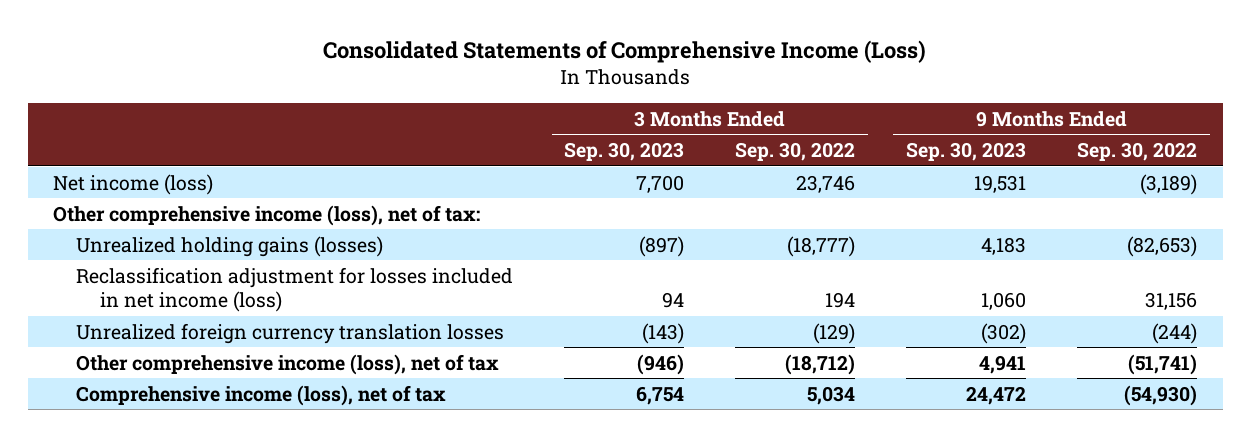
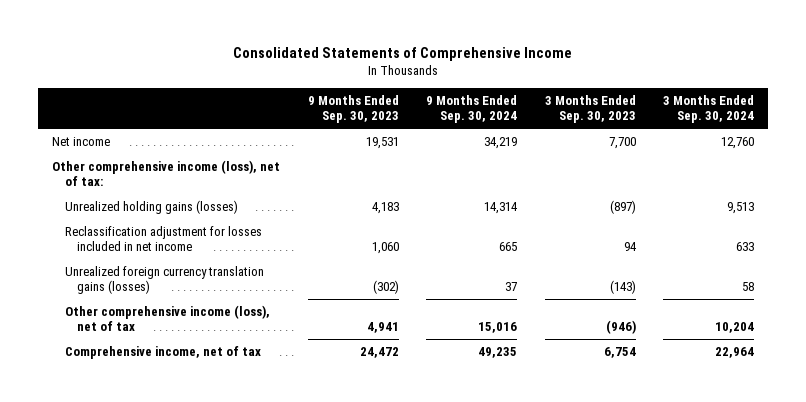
[323,39,927,63] Consolidated Statements of Comprehensive Income (Loss) -> [233,47,573,62] Consolidated Statements of Comprehensive Income
[735,141,856,161] Sep. 30, 2022 -> none
[1077,141,1198,161] Sep. 30, 2022 -> none
none -> [426,94,518,124] 9 Months Ended Sep. 30, 2024
none -> [663,94,755,124] 3 Months Ended Sep. 30, 2024
[53,173,214,195] Net income (loss) -> [51,136,110,146] Net income
[76,266,514,313] Reclassification adjustment for losses included in net income (loss) -> [64,225,262,252] Reclassification adjustment for losses included in net income
[76,322,505,344] Unrealized foreign currency translation losses -> [64,265,264,295] Unrealized foreign currency translation gains (losses)
[76,384,447,406] Comprehensive income (loss), net of tax -> [64,345,261,359] Comprehensive income, net of tax

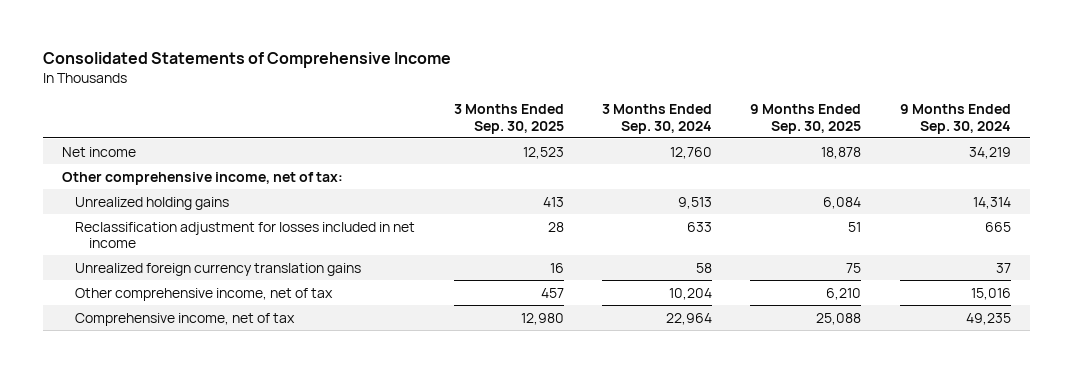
[307,94,399,124] 9 Months Ended Sep. 30, 2023 -> none
[544,94,636,124] 3 Months Ended Sep. 30, 2023 -> none
none -> [453,104,564,134] 3 Months Ended Sep. 30, 2025
none -> [750,104,862,134] 9 Months Ended Sep. 30, 2025
[51,159,280,187] Other comprehensive income (loss), net of tax: -> [62,171,344,185] Other comprehensive income, net of tax:
[64,199,238,214] Unrealized holding gains (losses) -> [75,196,230,210] Unrealized holding gains
[64,265,264,295] Unrealized foreign currency translation gains (losses) -> [75,262,362,276] Unrealized foreign currency translation gains
[64,304,270,332] Other comprehensive income (loss), net of tax -> [75,287,334,301] Other comprehensive income, net of tax

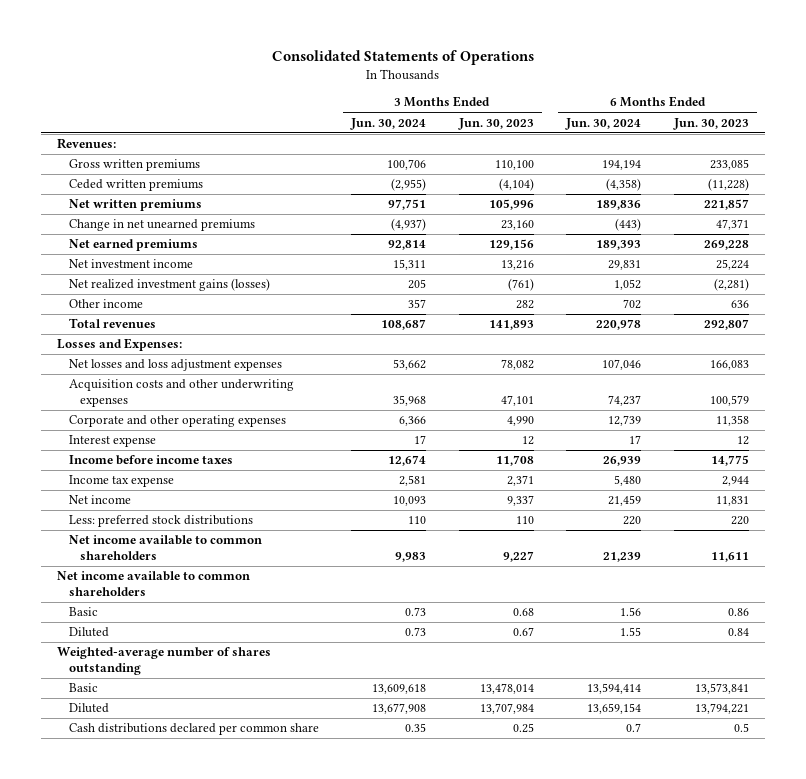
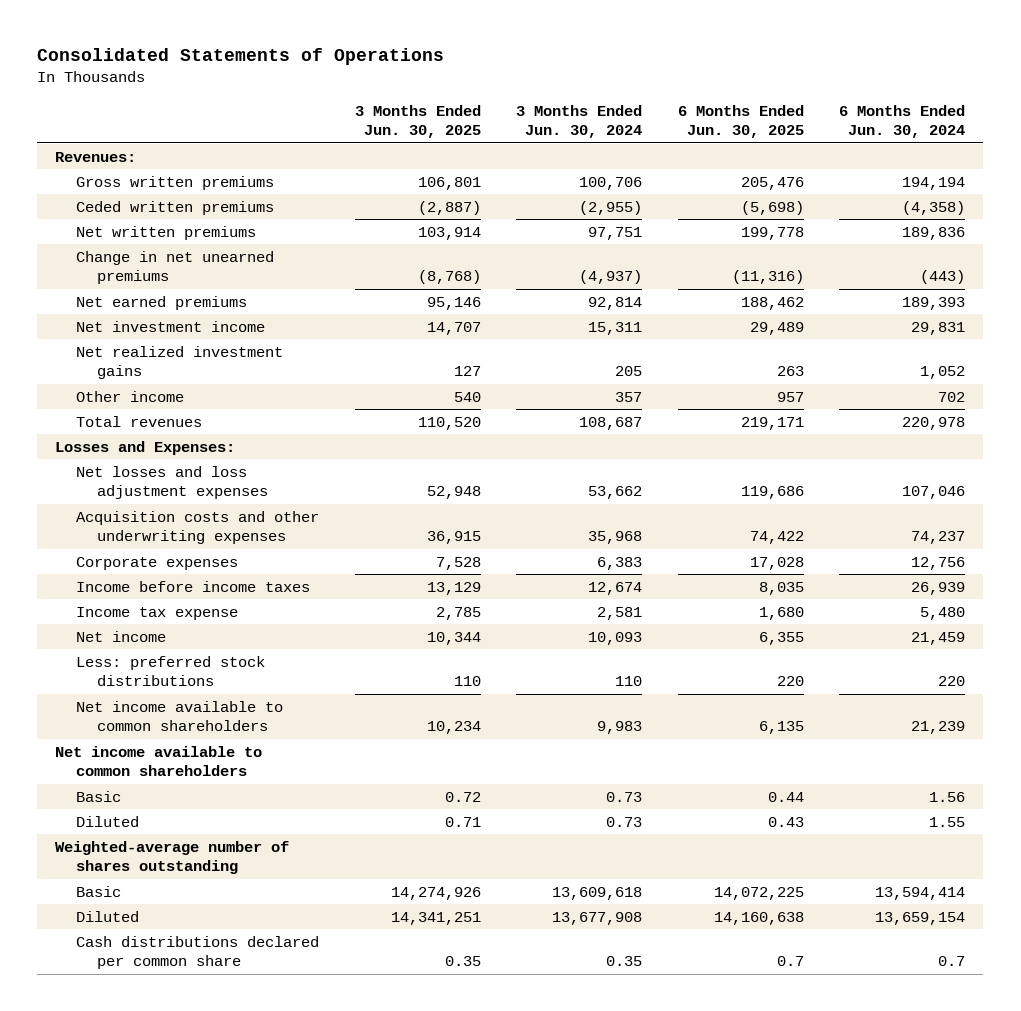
[457,117,534,130] Jun. 30, 2023 -> none
[672,117,749,130] Jun. 30, 2023 -> none
none -> [354,104,481,139] 3 Months Ended Jun. 30, 2025
none -> [677,104,804,139] 6 Months Ended Jun. 30, 2025
[68,278,270,292] Net realized investment gains (losses) -> [76,345,284,380] Net realized investment gains
[68,415,286,428] Corporate and other operating expenses -> none
[68,435,156,448] Interest expense -> none
none -> [76,556,239,570] Corporate expenses

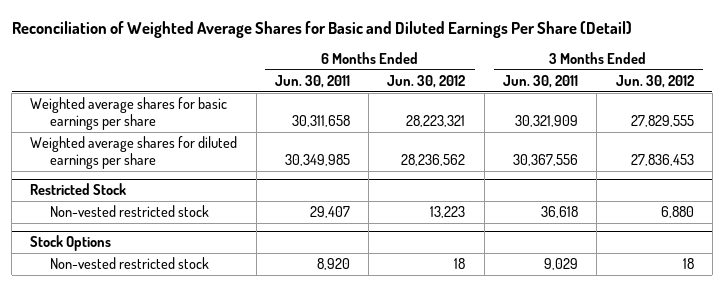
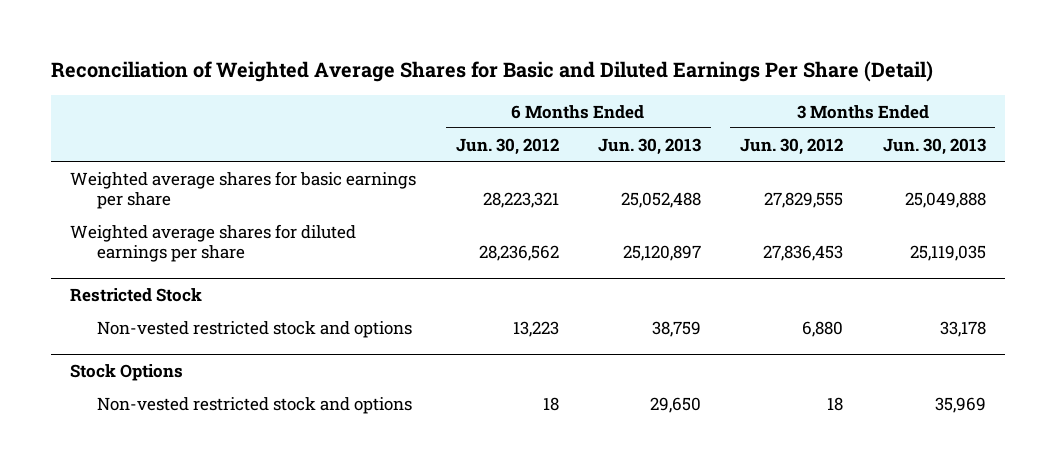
[274,74,350,88] Jun. 30, 2011 -> none
[502,74,578,88] Jun. 30, 2011 -> none
none -> [597,137,701,155] Jun. 30, 2013
none -> [882,137,986,155] Jun. 30, 2013
[49,205,209,218] Non-vested restricted stock -> [97,320,413,338] Non-vested restricted stock and options
[49,257,209,270] Non-vested restricted stock -> [97,396,413,414] Non-vested restricted stock and options

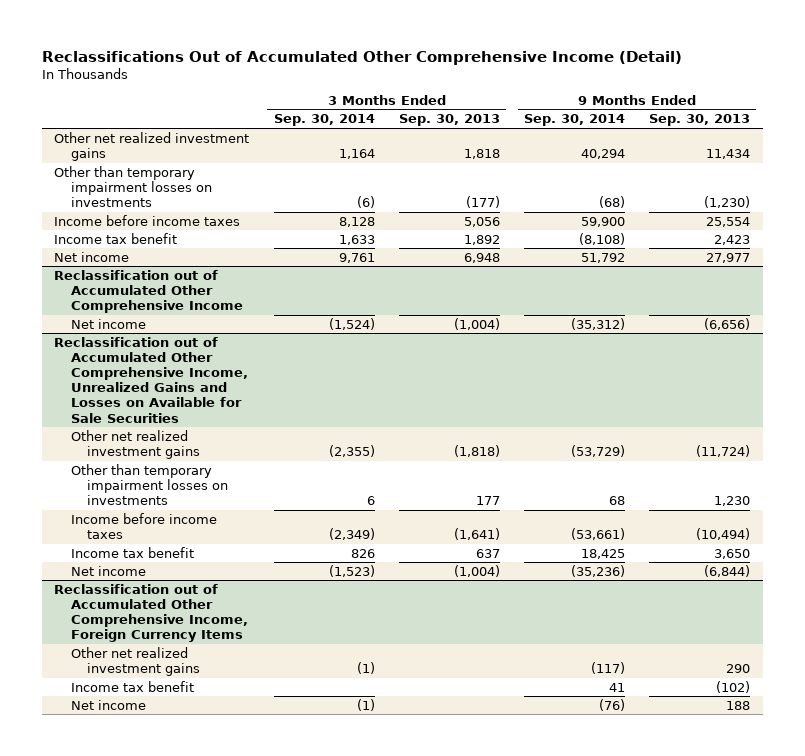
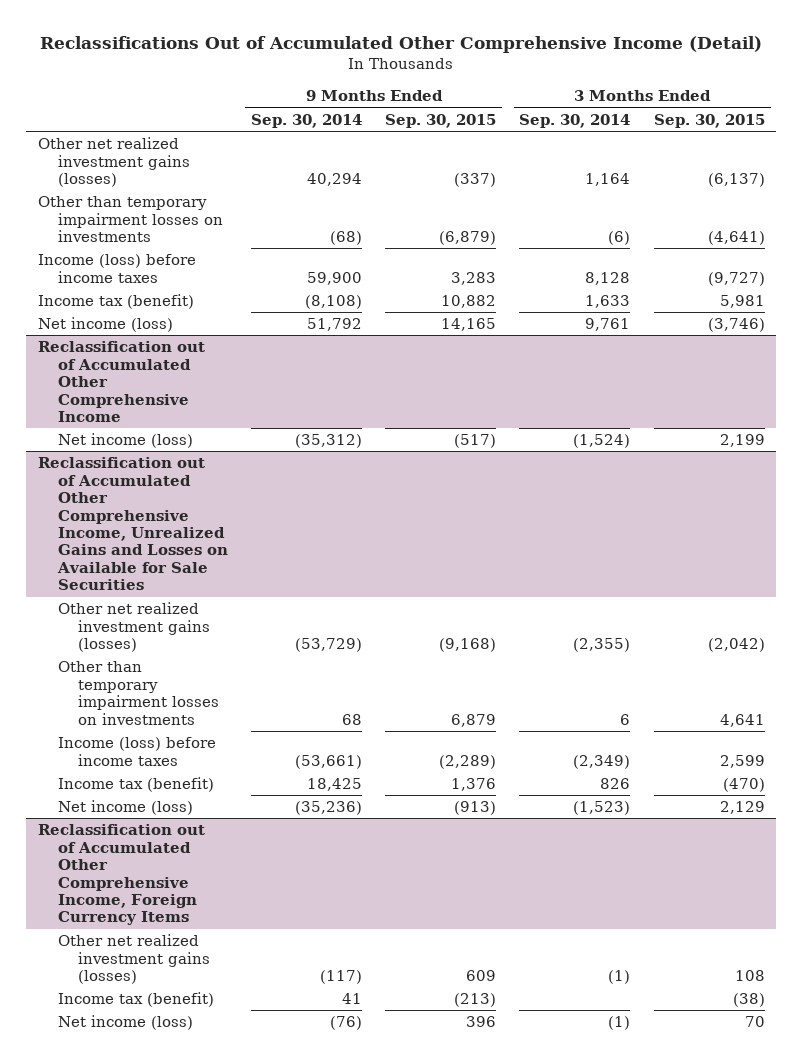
[398,114,500,127] Sep. 30, 2013 -> none
[649,114,751,127] Sep. 30, 2013 -> none
none -> [385,113,497,128] Sep. 30, 2015
none -> [653,113,765,128] Sep. 30, 2015
[54,131,250,161] Other net realized investment gains -> [37,137,190,188] Other net realized investment gains (losses)
[54,214,241,226] Income before income taxes -> [37,254,196,283] Income (loss) before income taxes
[54,232,178,244] Income tax benefit -> [37,294,194,310] Income tax (benefit)
[54,251,130,262] Net income -> [37,317,173,333] Net income (loss)
[70,318,146,329] Net income -> [57,433,193,449] Net income (loss)
[70,429,201,459] Other net realized investment gains -> [57,602,210,653] Other net realized investment gains (losses)
[70,512,217,539] Income before income taxes -> [57,737,216,766] Income (loss) before income taxes
[70,546,194,558] Income tax benefit -> [57,777,214,793] Income tax (benefit)
[70,565,146,576] Net income -> [57,800,193,816] Net income (loss)
[70,646,201,676] Other net realized investment gains -> [57,934,210,985] Other net realized investment gains (losses)
[70,680,194,692] Income tax benefit -> [57,992,214,1008] Income tax (benefit)
[70,699,146,710] Net income -> [57,1015,193,1031] Net income (loss)

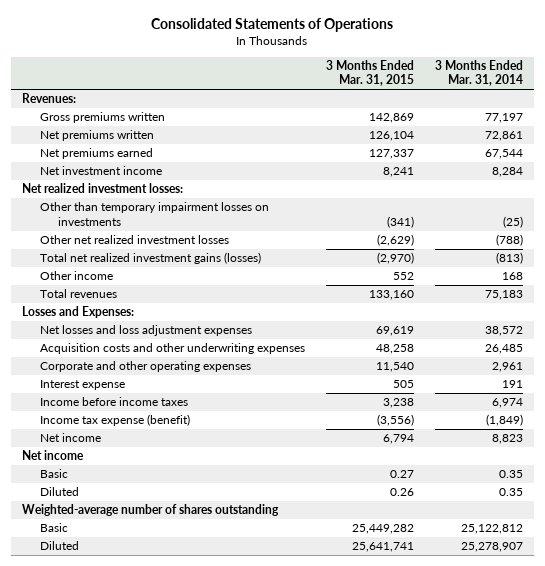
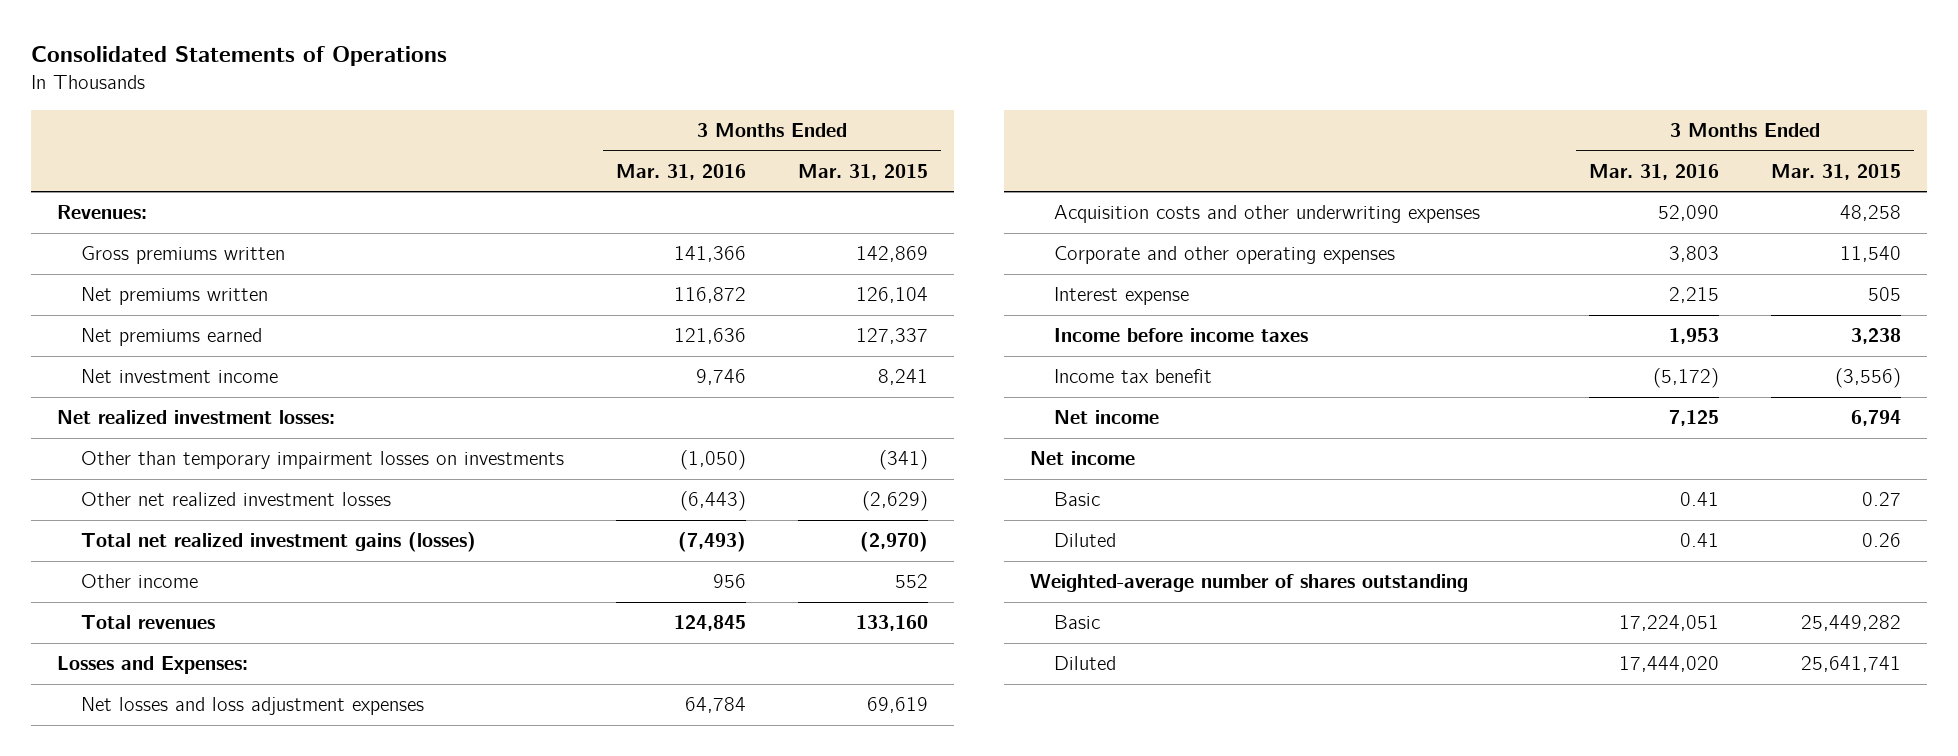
[434,60,523,87] 3 Months Ended Mar. 31, 2014 -> none
none -> [616,163,747,180] Mar. 31, 2016
[39,414,190,427] Income tax expense (benefit) -> [1054,369,1213,384] Income tax benefit

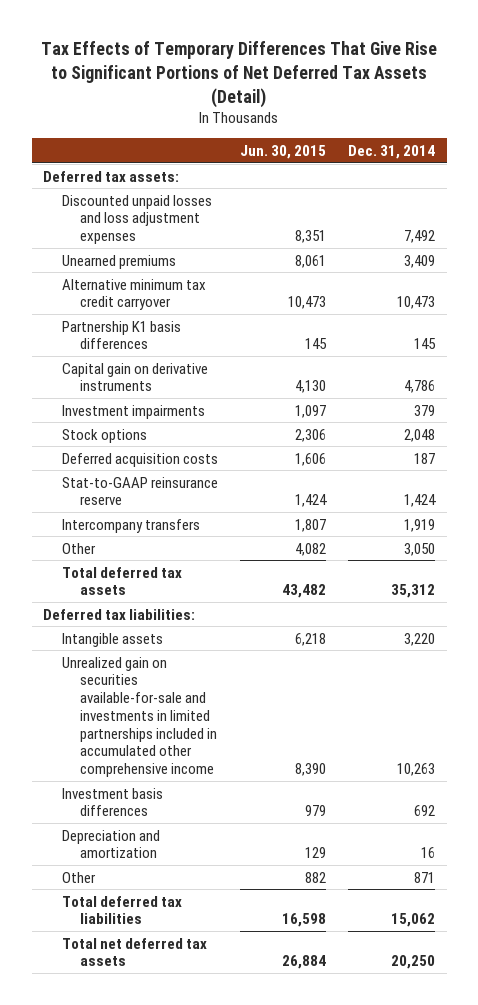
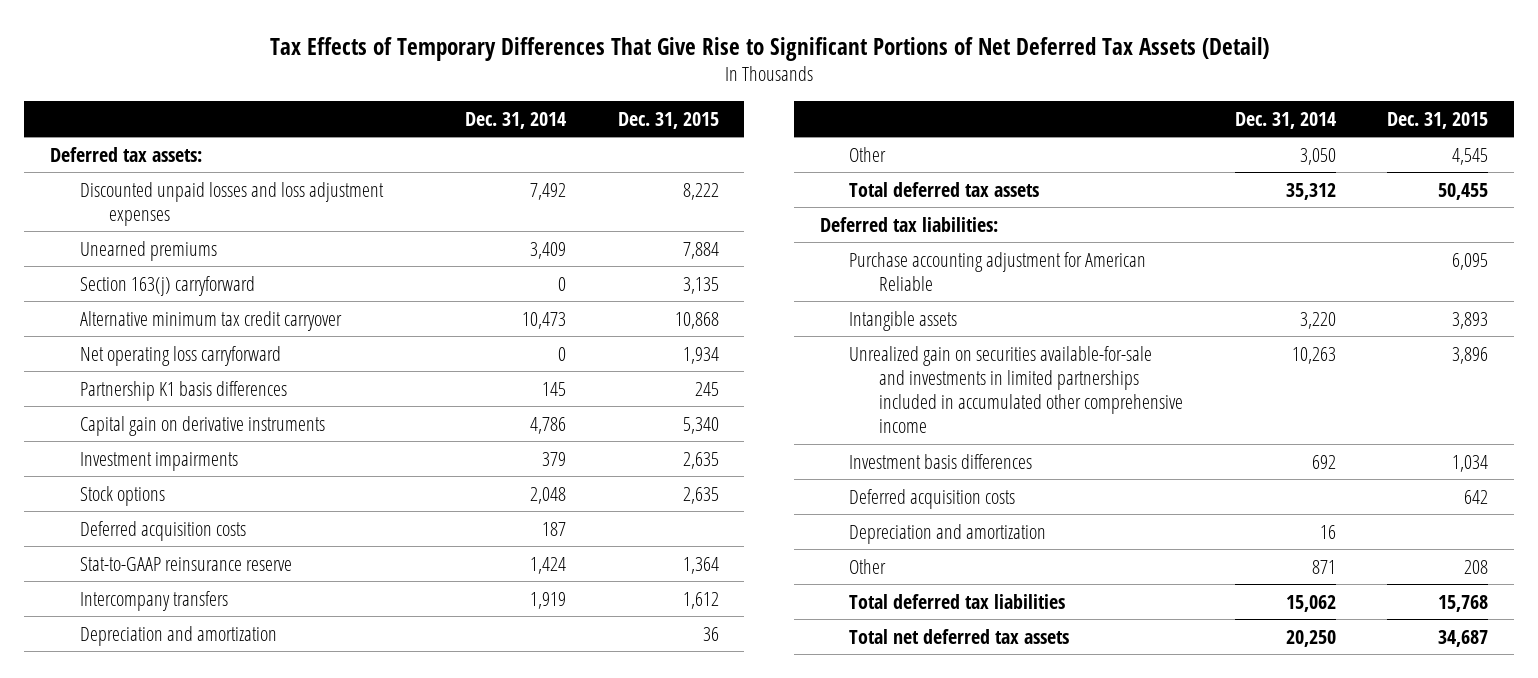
[239,144,326,159] Jun. 30, 2015 -> none
none -> [617,111,719,129] Dec. 31, 2015
none -> [79,275,255,296] Section 163(j) carryforward
none -> [79,345,281,366] Net operating loss carryforward
none -> [79,625,277,646] Depreciation and amortization
none -> [849,251,1147,291] Purchase accounting adjustment for American Reliable
none -> [849,488,1016,509] Deferred acquisition costs

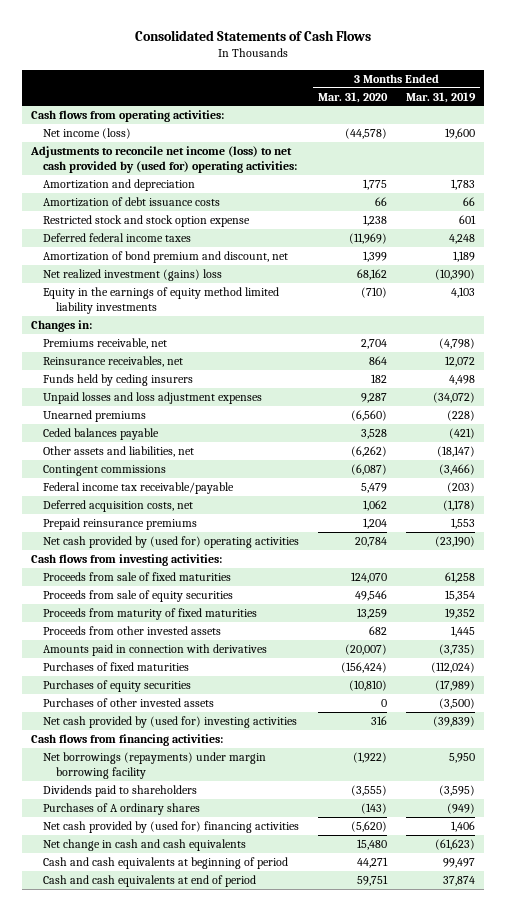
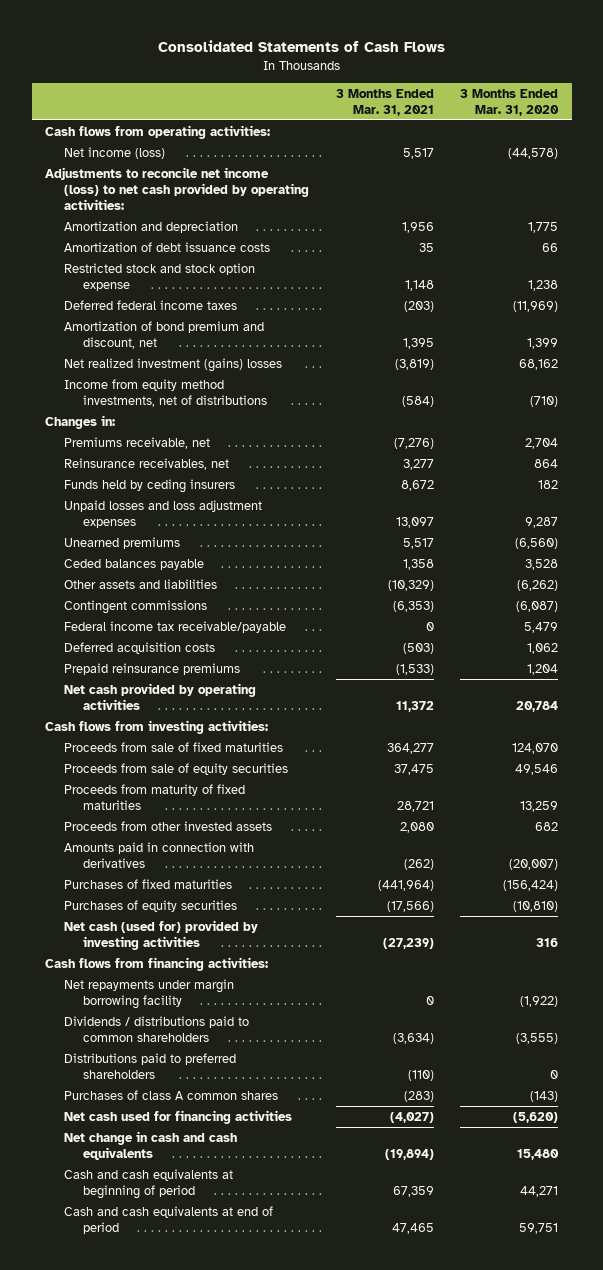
[405,91,476,103] Mar. 31, 2019 -> none
none -> [335,89,434,116] 3 Months Ended Mar. 31, 2021
[30,146,298,173] Adjustments to reconcile net income (loss) to net cash provided by (used for) operating activities: -> [44,166,310,210] Adjustments to reconcile net income (loss) to net cash provided by operating activities:
[43,269,223,282] Net realized investment (gains) loss -> [64,357,283,372] Net realized investment (gains) losses
[43,287,280,314] Equity in the earnings of equity method limited liability investments -> [64,378,268,407] Income from equity method investments, net of distributions
[43,446,195,458] Other assets and liabilities, net -> [64,578,218,589] Other assets and liabilities
[43,500,194,513] Deferred acquisition costs, net -> [64,641,216,654] Deferred acquisition costs
[43,536,300,549] Net cash provided by (used for) operating activities -> [64,682,257,710] Net cash provided by operating activities
[43,698,215,708] Purchases of other invested assets -> none
[43,716,298,729] Net cash provided by (used for) investing activities -> [64,919,259,950] Net cash (used for) provided by investing activities
[43,752,267,779] Net borrowings (repayments) under margin borrowing facility -> [64,978,235,1009] Net repayments under margin borrowing facility
[43,785,198,798] Dividends paid to shareholders -> [64,1015,250,1042] Dividends / distributions paid to common shareholders
none -> [64,1052,237,1079] Distributions paid to preferred shareholders
[43,803,201,816] Purchases of A ordinary shares -> [64,1089,279,1100] Purchases of class A common shares
[43,821,300,834] Net cash provided by (used for) financing activities -> [64,1109,293,1124] Net cash used for financing activities

